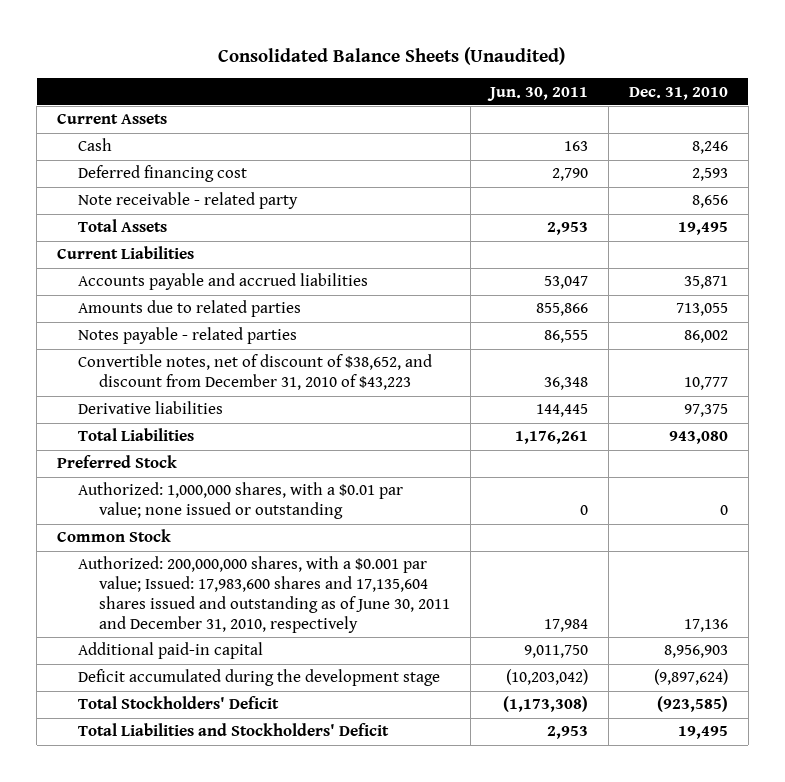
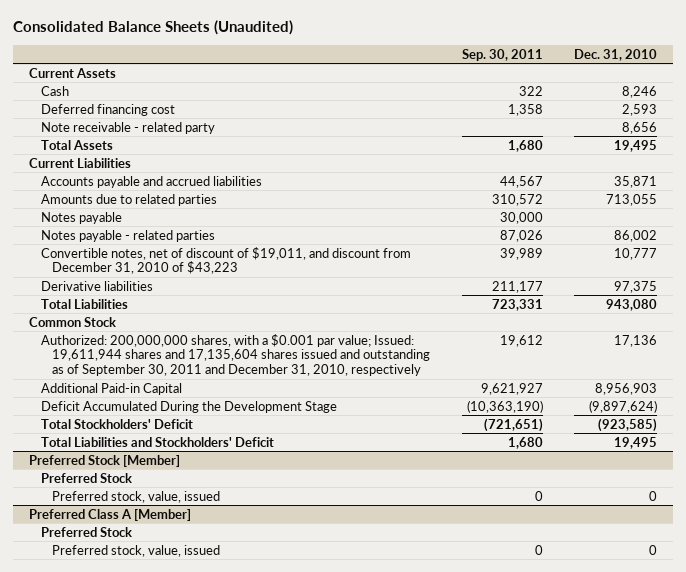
[487,86,589,101] Jun. 30, 2011 -> none
none -> [461,48,543,61] Sep. 30, 2011
none -> [40,211,122,224] Notes payable
[77,354,432,391] Convertible notes, net of discount of $38,652, and discount from December 31, 2010 of $43,223 -> [40,246,411,275] Convertible notes, net of discount of $19,011, and discount from December 31, 2010 of $43,223
[56,455,177,469] Preferred Stock -> none
[77,482,403,520] Authorized: 1,000,000 shares, with a $0.01 par value; none issued or outstanding -> none
[77,556,450,633] Authorized: 200,000,000 shares, with a $0.001 par value; Issued: 17,983,600 shares and 17,135,604 shares issued and outstanding as of June 30, 2011 and December 31, 2010, respectively -> [40,333,431,377] Authorized: 200,000,000 shares, with a $0.001 par value; Issued: 19,611,944 shares and 17,135,604 shares issued and outstanding as of September 30, 2011 and December 31, 2010, respectively
[77,642,263,660] Additional paid-in capital -> [40,382,182,395] Additional Paid-in Capital
[77,669,440,687] Deficit accumulated during the development stage -> [40,400,337,413] Deficit Accumulated During the Development Stage
none -> [28,454,180,467] Preferred Stock [Member]
none -> [40,472,132,483] Preferred Stock
none -> [52,490,221,503] Preferred stock, value, issued
none -> [28,508,191,521] Preferred Class A [Member]
none -> [40,526,132,537] Preferred Stock
none -> [52,544,221,557] Preferred stock, value, issued

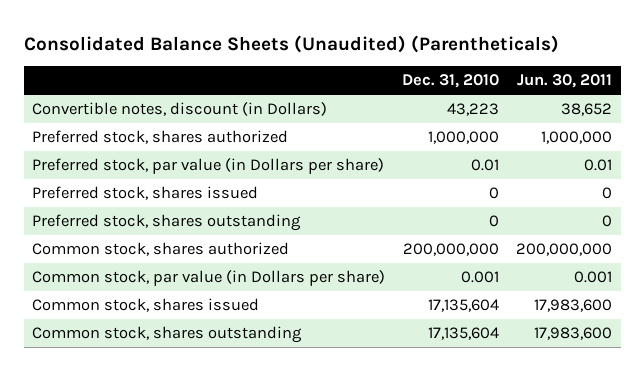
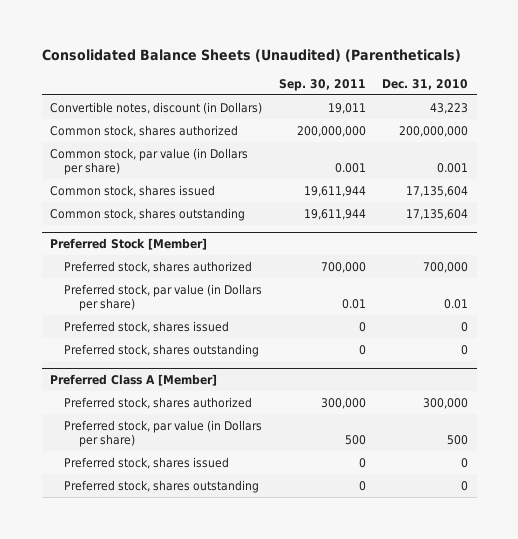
[517,74,613,89] Jun. 30, 2011 -> none
none -> [278,79,366,92] Sep. 30, 2011
[32,130,289,145] Preferred stock, shares authorized -> none
[32,158,385,175] Preferred stock, par value (in Dollars per share) -> none
[32,186,259,201] Preferred stock, shares issued -> none
[32,214,302,232] Preferred stock, shares outstanding -> none
none -> [49,238,207,251] Preferred Stock [Member]
none -> [64,260,253,273] Preferred stock, shares authorized
none -> [64,283,263,312] Preferred stock, par value (in Dollars per share)
none -> [64,320,230,333] Preferred stock, shares issued
none -> [64,343,260,357] Preferred stock, shares outstanding
none -> [49,374,217,387] Preferred Class A [Member]
none -> [64,396,253,409] Preferred stock, shares authorized
none -> [64,419,263,448] Preferred stock, par value (in Dollars per share)
none -> [64,456,230,469] Preferred stock, shares issued
none -> [64,479,260,493] Preferred stock, shares outstanding

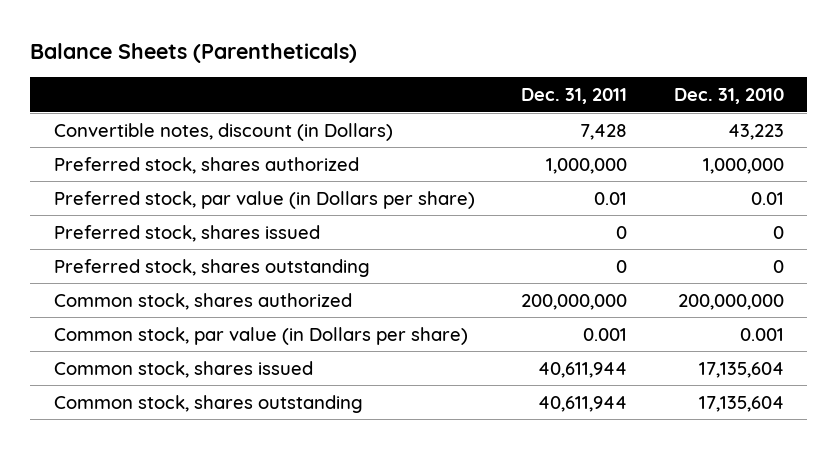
[41,49,461,63] Consolidated Balance Sheets (Unaudited) (Parentheticals) -> [30,42,358,63] Balance Sheets (Parentheticals)
[278,79,366,92] Sep. 30, 2011 -> none
none -> [521,88,628,105] Dec. 31, 2011
none -> [53,156,359,174] Preferred stock, shares authorized
none -> [53,190,475,209] Preferred stock, par value (in Dollars per share)
none -> [53,224,320,242] Preferred stock, shares issued
none -> [53,258,370,277] Preferred stock, shares outstanding
[49,238,207,251] Preferred Stock [Member] -> none
[64,260,253,273] Preferred stock, shares authorized -> none
[64,283,263,312] Preferred stock, par value (in Dollars per share) -> none
[64,320,230,333] Preferred stock, shares issued -> none
[64,343,260,357] Preferred stock, shares outstanding -> none
[49,374,217,387] Preferred Class A [Member] -> none
[64,396,253,409] Preferred stock, shares authorized -> none
[64,419,263,448] Preferred stock, par value (in Dollars per share) -> none
[64,456,230,469] Preferred stock, shares issued -> none
[64,479,260,493] Preferred stock, shares outstanding -> none

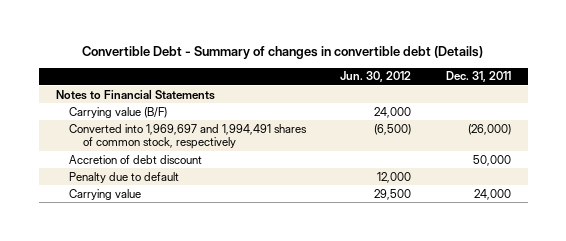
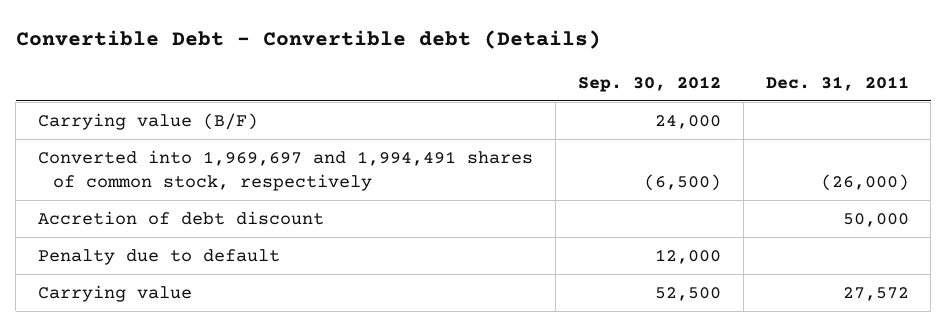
[82,46,484,60] Convertible Debt - Summary of changes in convertible debt (Details) -> [15,29,601,49] Convertible Debt - Convertible debt (Details)
[340,71,412,83] Jun. 30, 2012 -> none
none -> [577,75,721,92] Sep. 30, 2012
[55,89,215,100] Notes to Financial Statements -> none
[473,188,511,200] 24,000 -> [842,286,909,301] 27,572

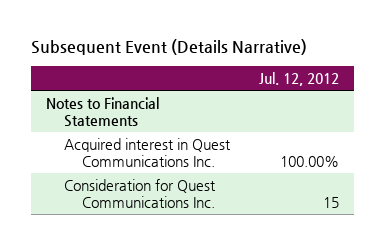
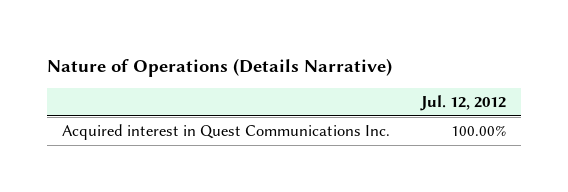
[31,39,308,56] Subsequent Event (Details Narrative) -> [46,58,392,78] Nature of Operations (Details Narrative)
[45,96,159,127] Notes to Financial Statements -> none
[63,178,216,208] Consideration for Quest Communications Inc. -> none

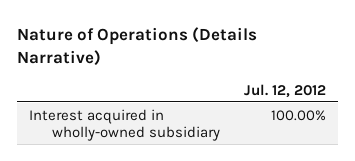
[62,124,391,141] Acquired interest in Quest Communications Inc. -> [29,108,220,142] Interest acquired in wholly-owned subsidiary

